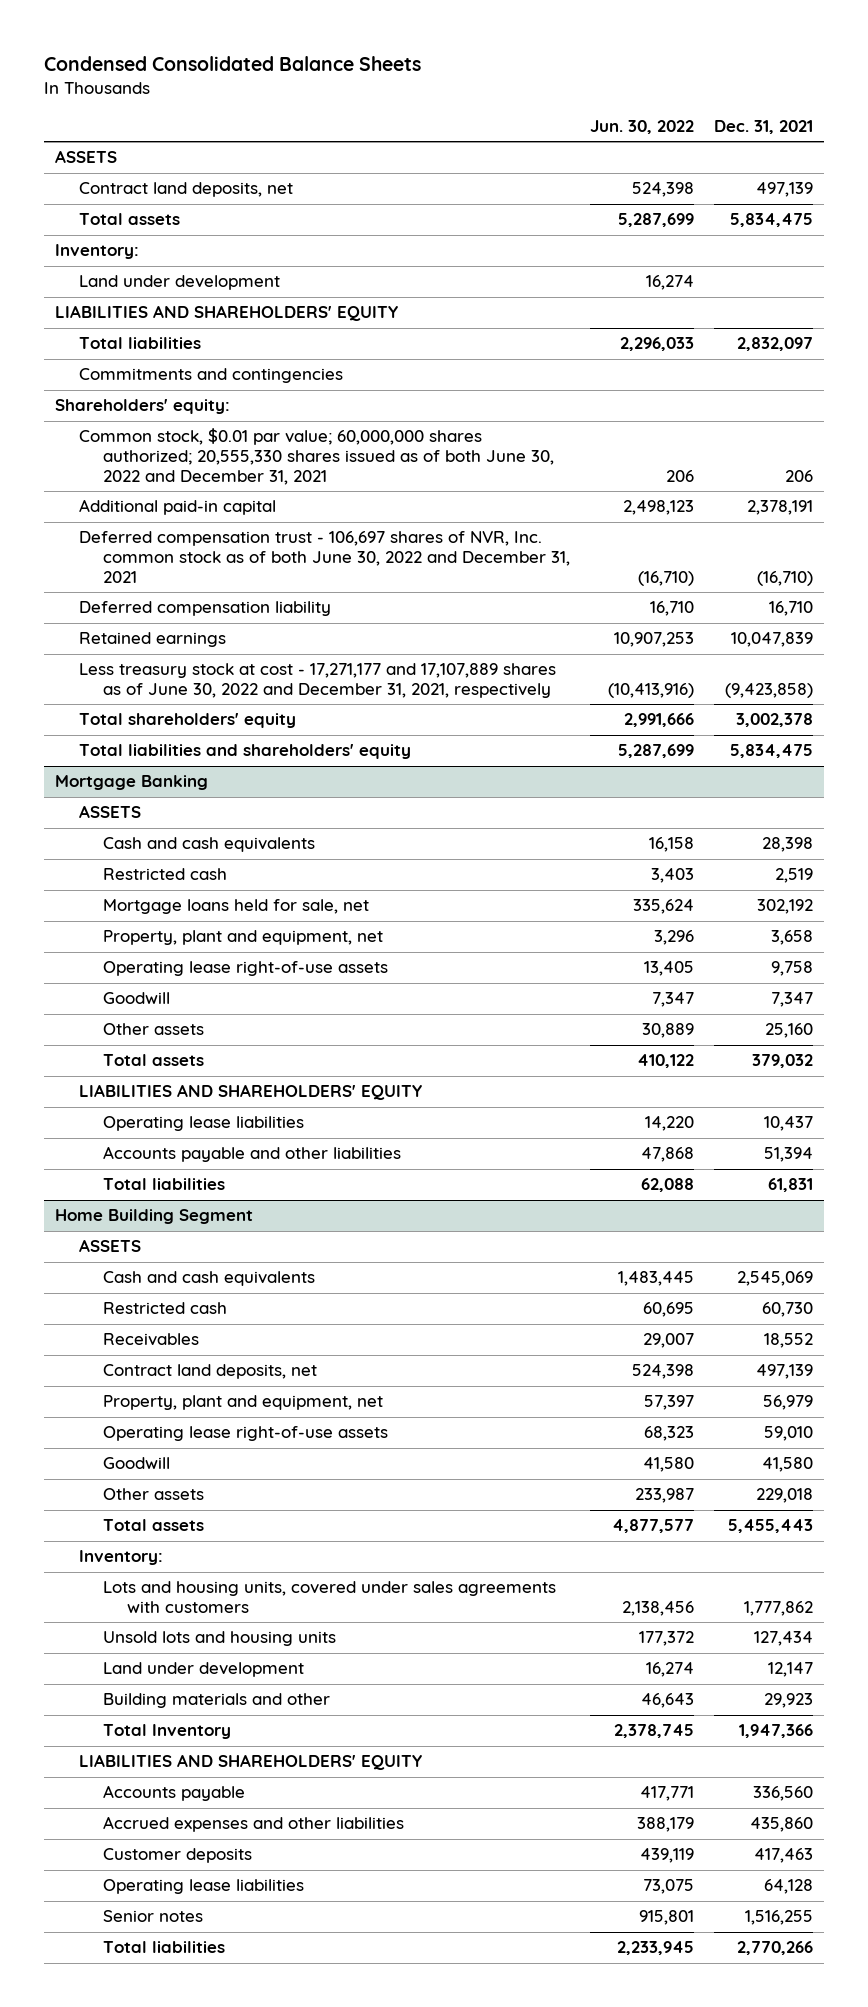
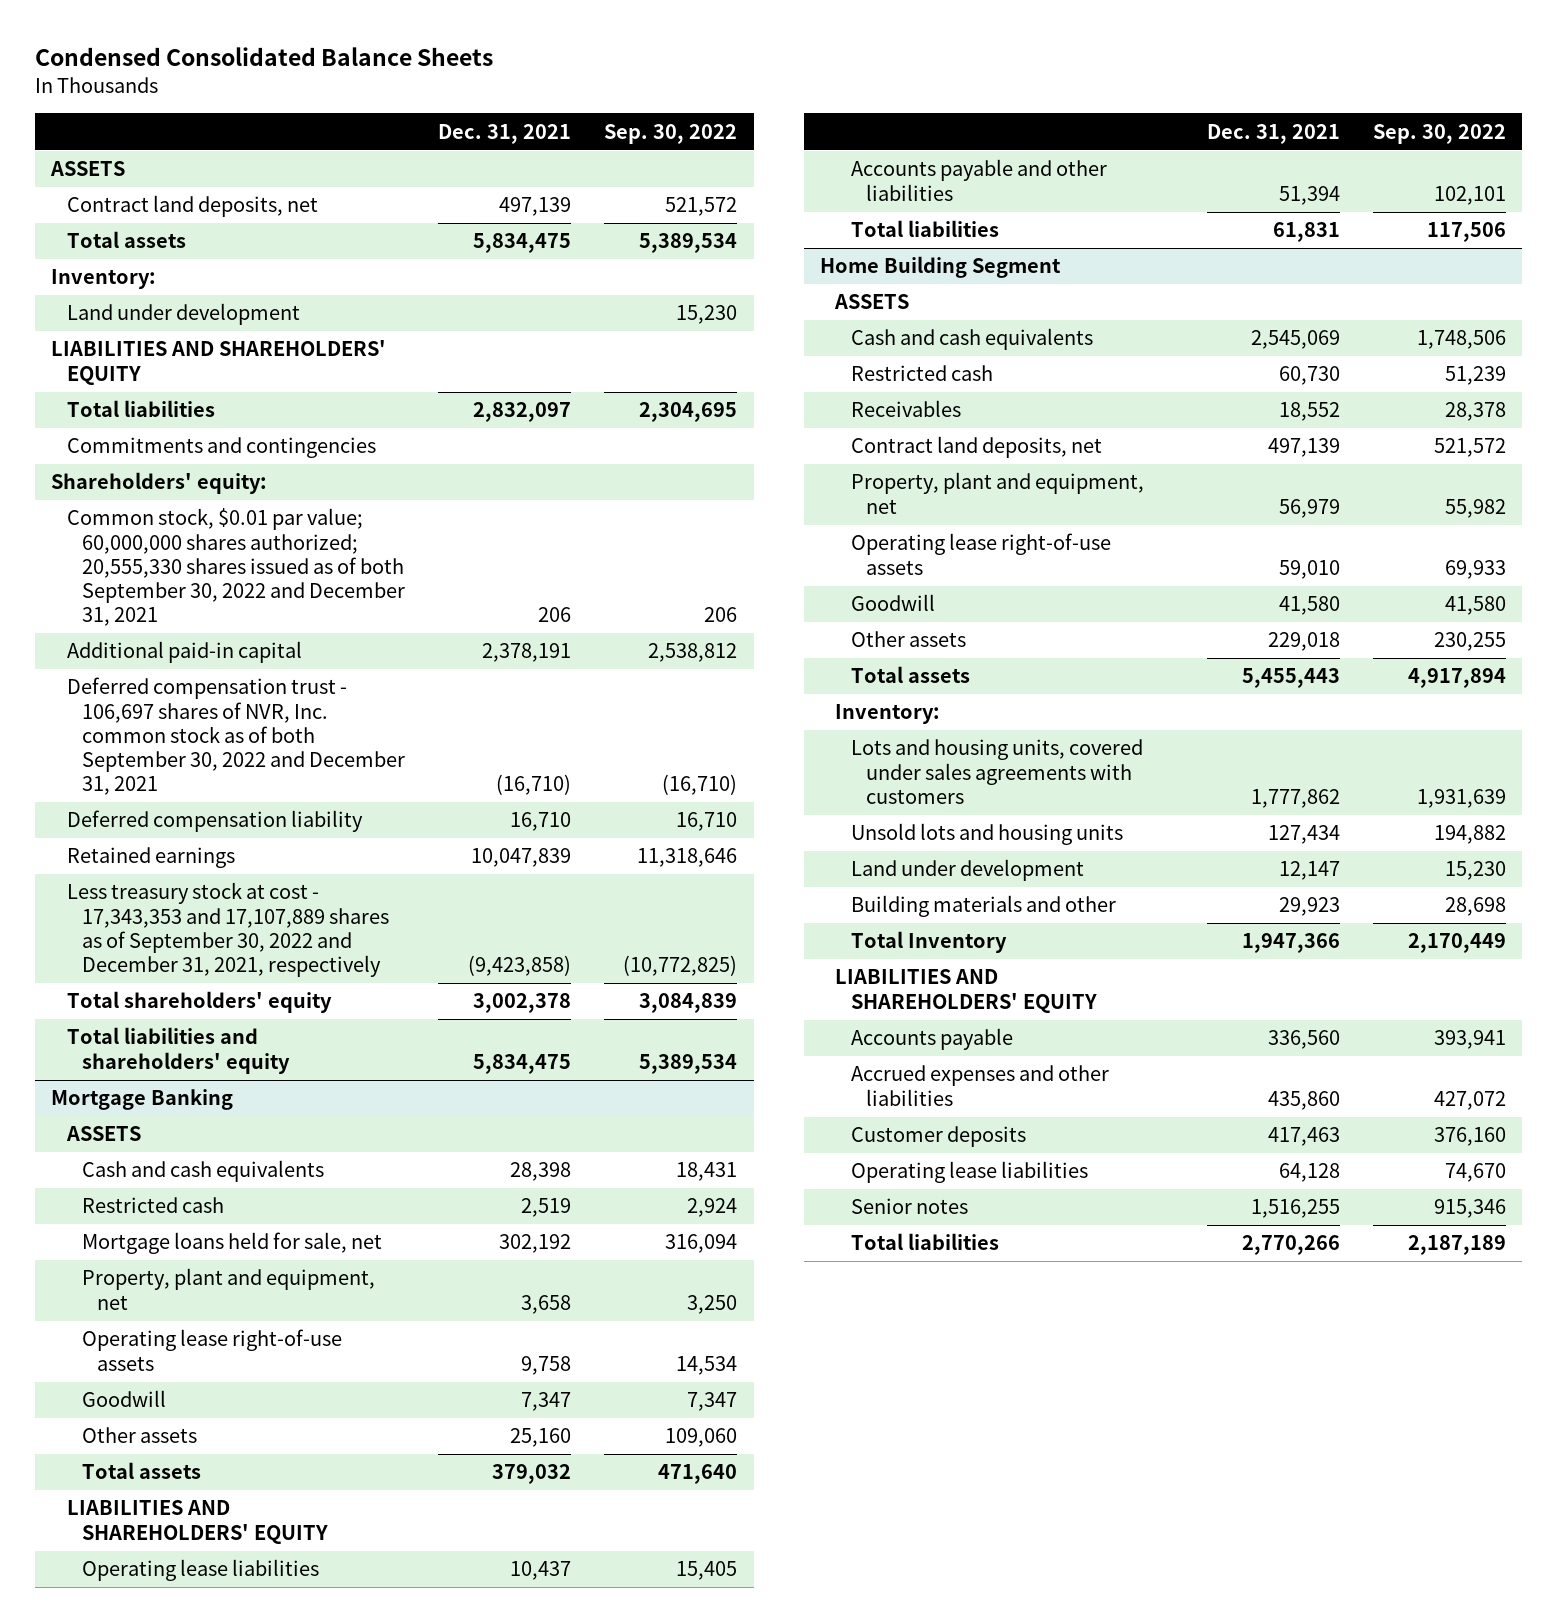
[590,119,695,134] Jun. 30, 2022 -> none
none -> [603,123,737,144] Sep. 30, 2022
[78,428,554,485] Common stock, $0.01 par value; 60,000,000 shares authorized; 20,555,330 shares issued as of both June 30, 2022 and December 31, 2021 -> [66,508,405,627] Common stock, $0.01 par value; 60,000,000 shares authorized; 20,555,330 shares issued as of both September 30, 2022 and December 31, 2021
[78,531,570,583] Deferred compensation trust - 106,697 shares of NVR, Inc. common stock as of both June 30, 2022 and December 31, 2021 -> [66,677,405,796] Deferred compensation trust - 106,697 shares of NVR, Inc. common stock as of both September 30, 2022 and December 31, 2021
[78,663,556,699] Less treasury stock at cost - 17,271,177 and 17,107,889 shares as of June 30, 2022 and December 31, 2021, respectively -> [66,882,389,978] Less treasury stock at cost - 17,343,353 and 17,107,889 shares as of September 30, 2022 and December 31, 2021, respectively

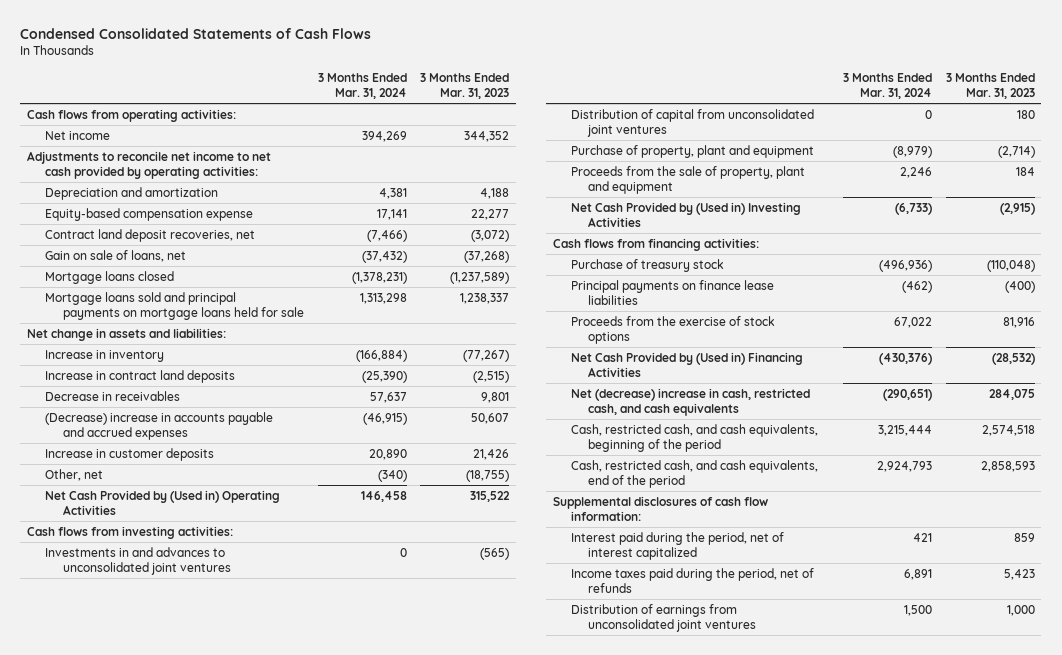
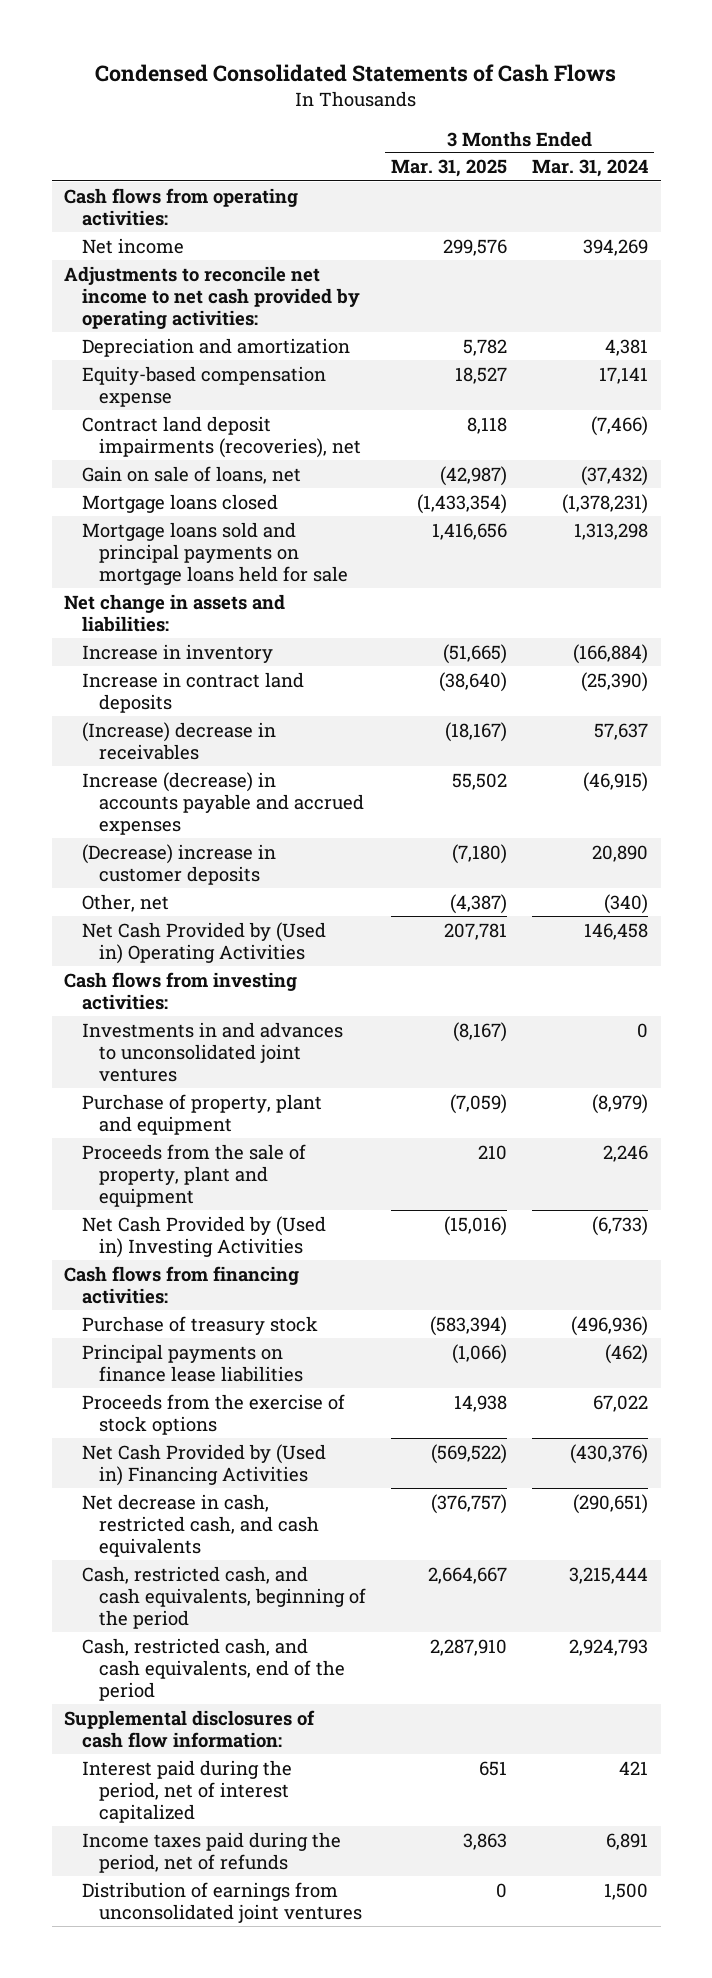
[420,72,510,99] 3 Months Ended Mar. 31, 2023 -> none
none -> [391,159,508,178] Mar. 31, 2025
[45,228,256,242] Contract land deposit recoveries, net -> [81,415,362,458] Contract land deposit impairments (recoveries), net
[45,390,181,401] Decrease in receivables -> [81,721,276,760] (Increase) decrease in receivables
[45,411,274,440] (Decrease) increase in accounts payable and accrued expenses -> [81,771,365,836] Increase (decrease) in accounts payable and accrued expenses
[45,447,215,461] Increase in customer deposits -> [81,843,276,885] (Decrease) increase in customer deposits
[570,108,814,137] Distribution of capital from unconsolidated joint ventures -> none
[570,387,810,416] Net (decrease) increase in cash, restricted cash, and cash equivalents -> [81,1493,320,1558] Net decrease in cash, restricted cash, and cash equivalents

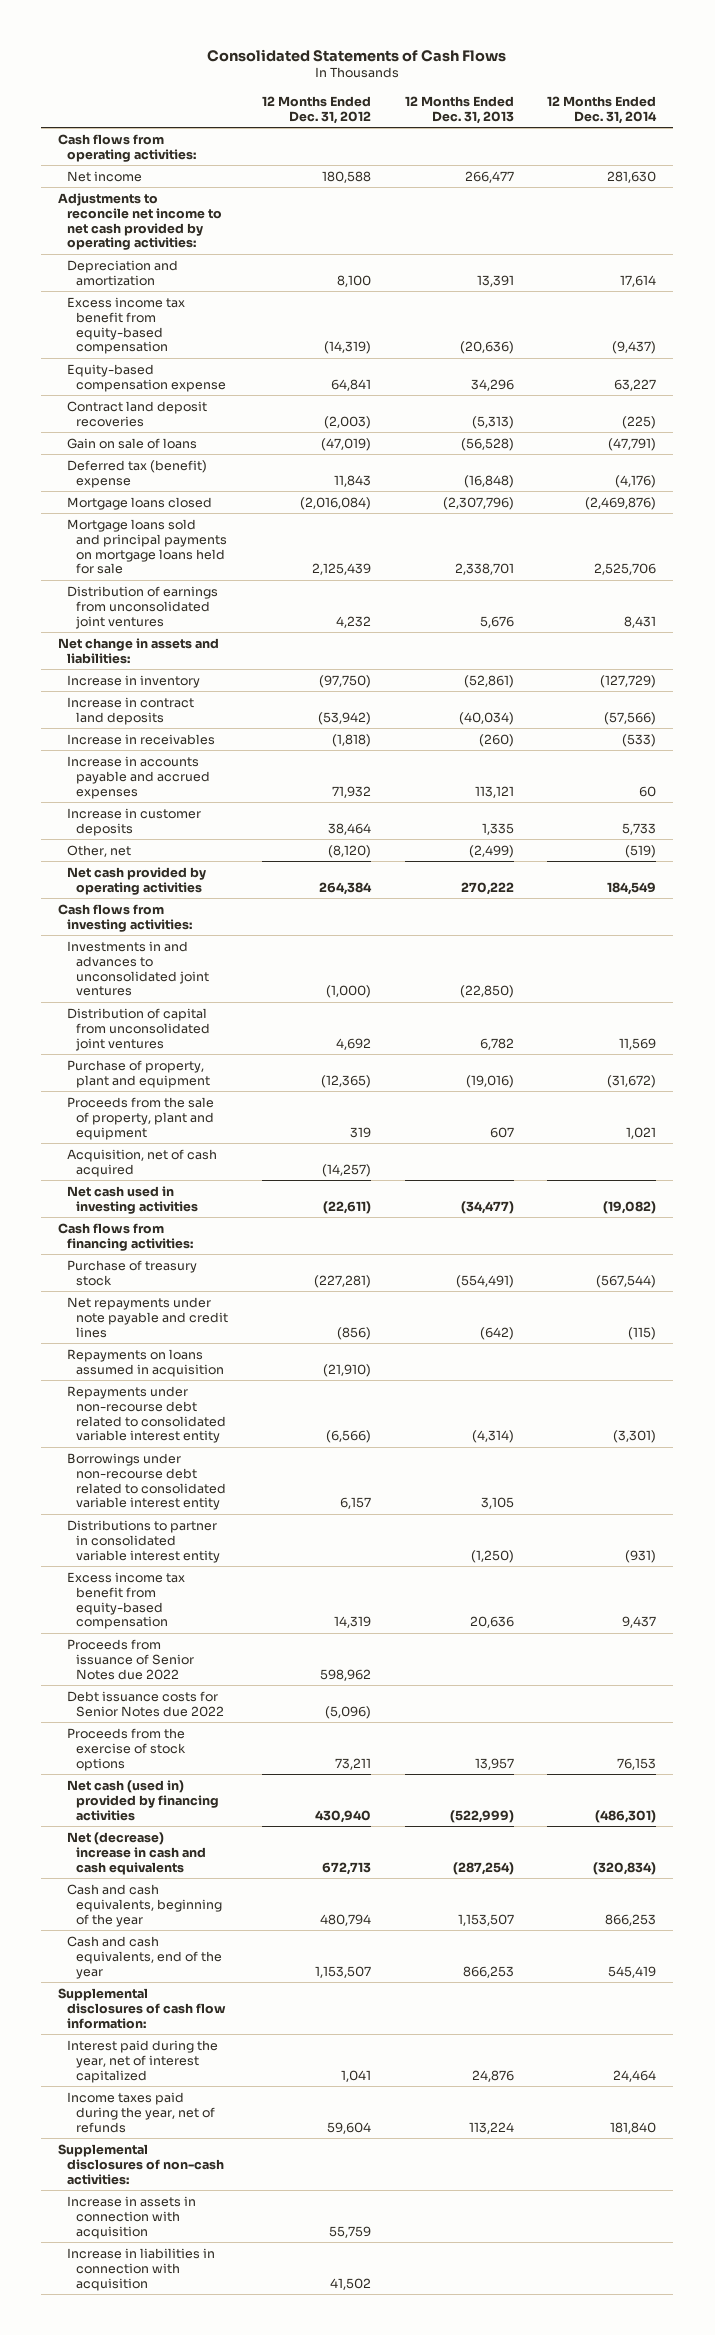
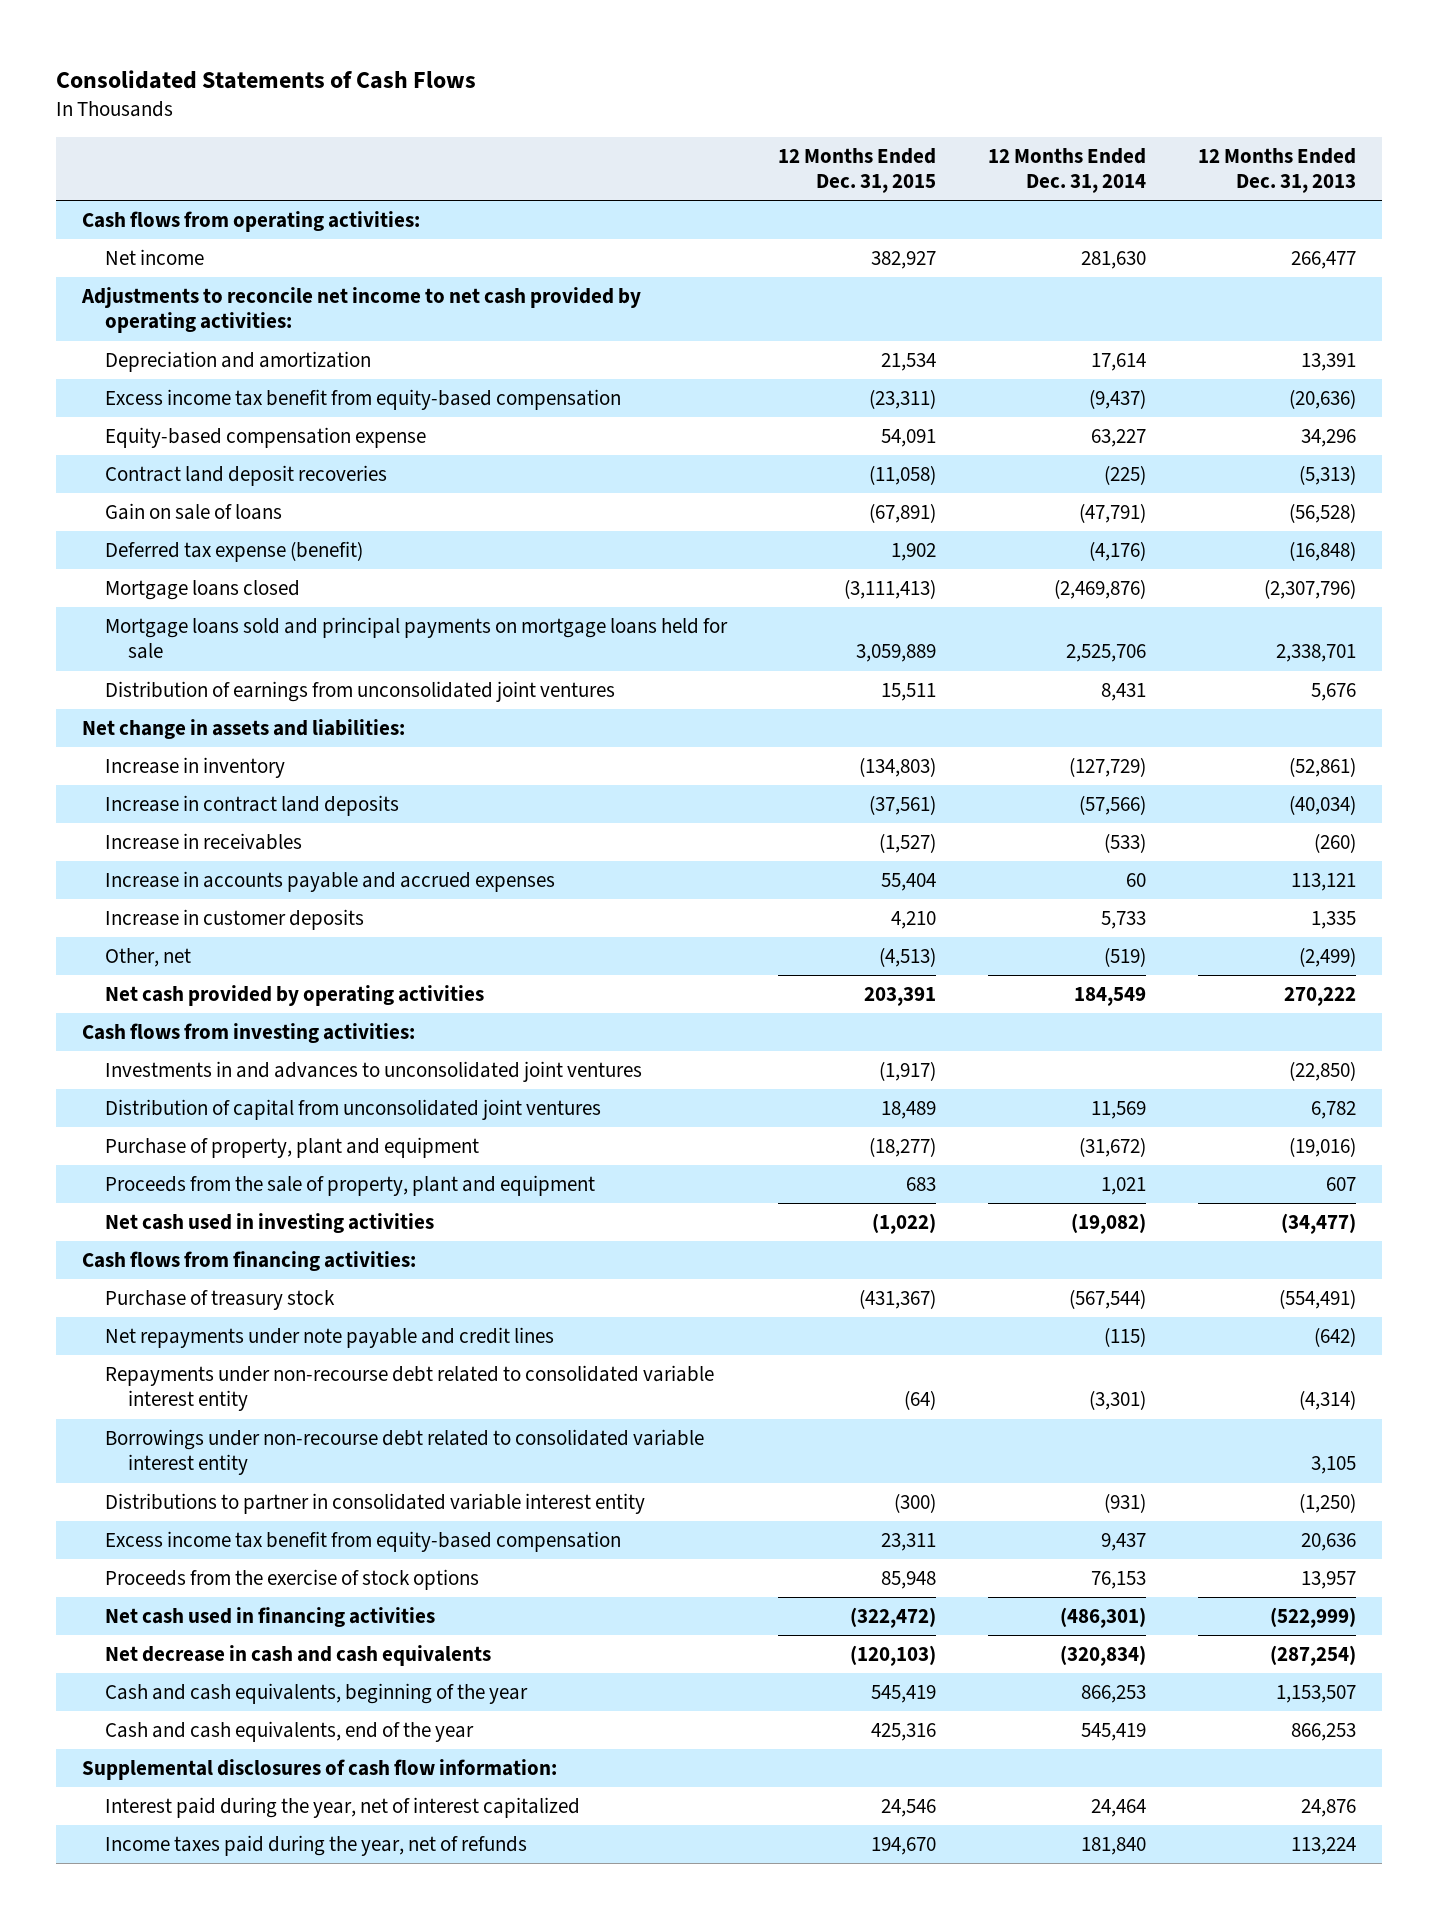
[261,95,371,124] 12 Months Ended Dec. 31, 2012 -> none
none -> [778,148,937,194] 12 Months Ended Dec. 31, 2015
[67,459,208,488] Deferred tax (benefit) expense -> [104,541,363,563] Deferred tax expense (benefit)
[67,1148,218,1177] Acquisition, net of cash acquired -> none
[67,1348,225,1377] Repayments on loans assumed in acquisition -> none
[67,1638,195,1680] Proceeds from issuance of Senior Notes due 2022 -> none
[67,1690,225,1717] Debt issuance costs for Senior Notes due 2022 -> none
[67,1779,220,1821] Net cash (used in) provided by financing activities -> [104,1607,435,1628] Net cash used in financing activities
[67,1831,207,1875] Net (decrease) increase in cash and cash equivalents -> [104,1645,491,1667] Net decrease in cash and cash equivalents
[58,2143,225,2185] Supplemental disclosures of non-cash activities: -> none
[67,2195,197,2239] Increase in assets in connection with acquisition -> none
[67,2247,216,2291] Increase in liabilities in connection with acquisition -> none

